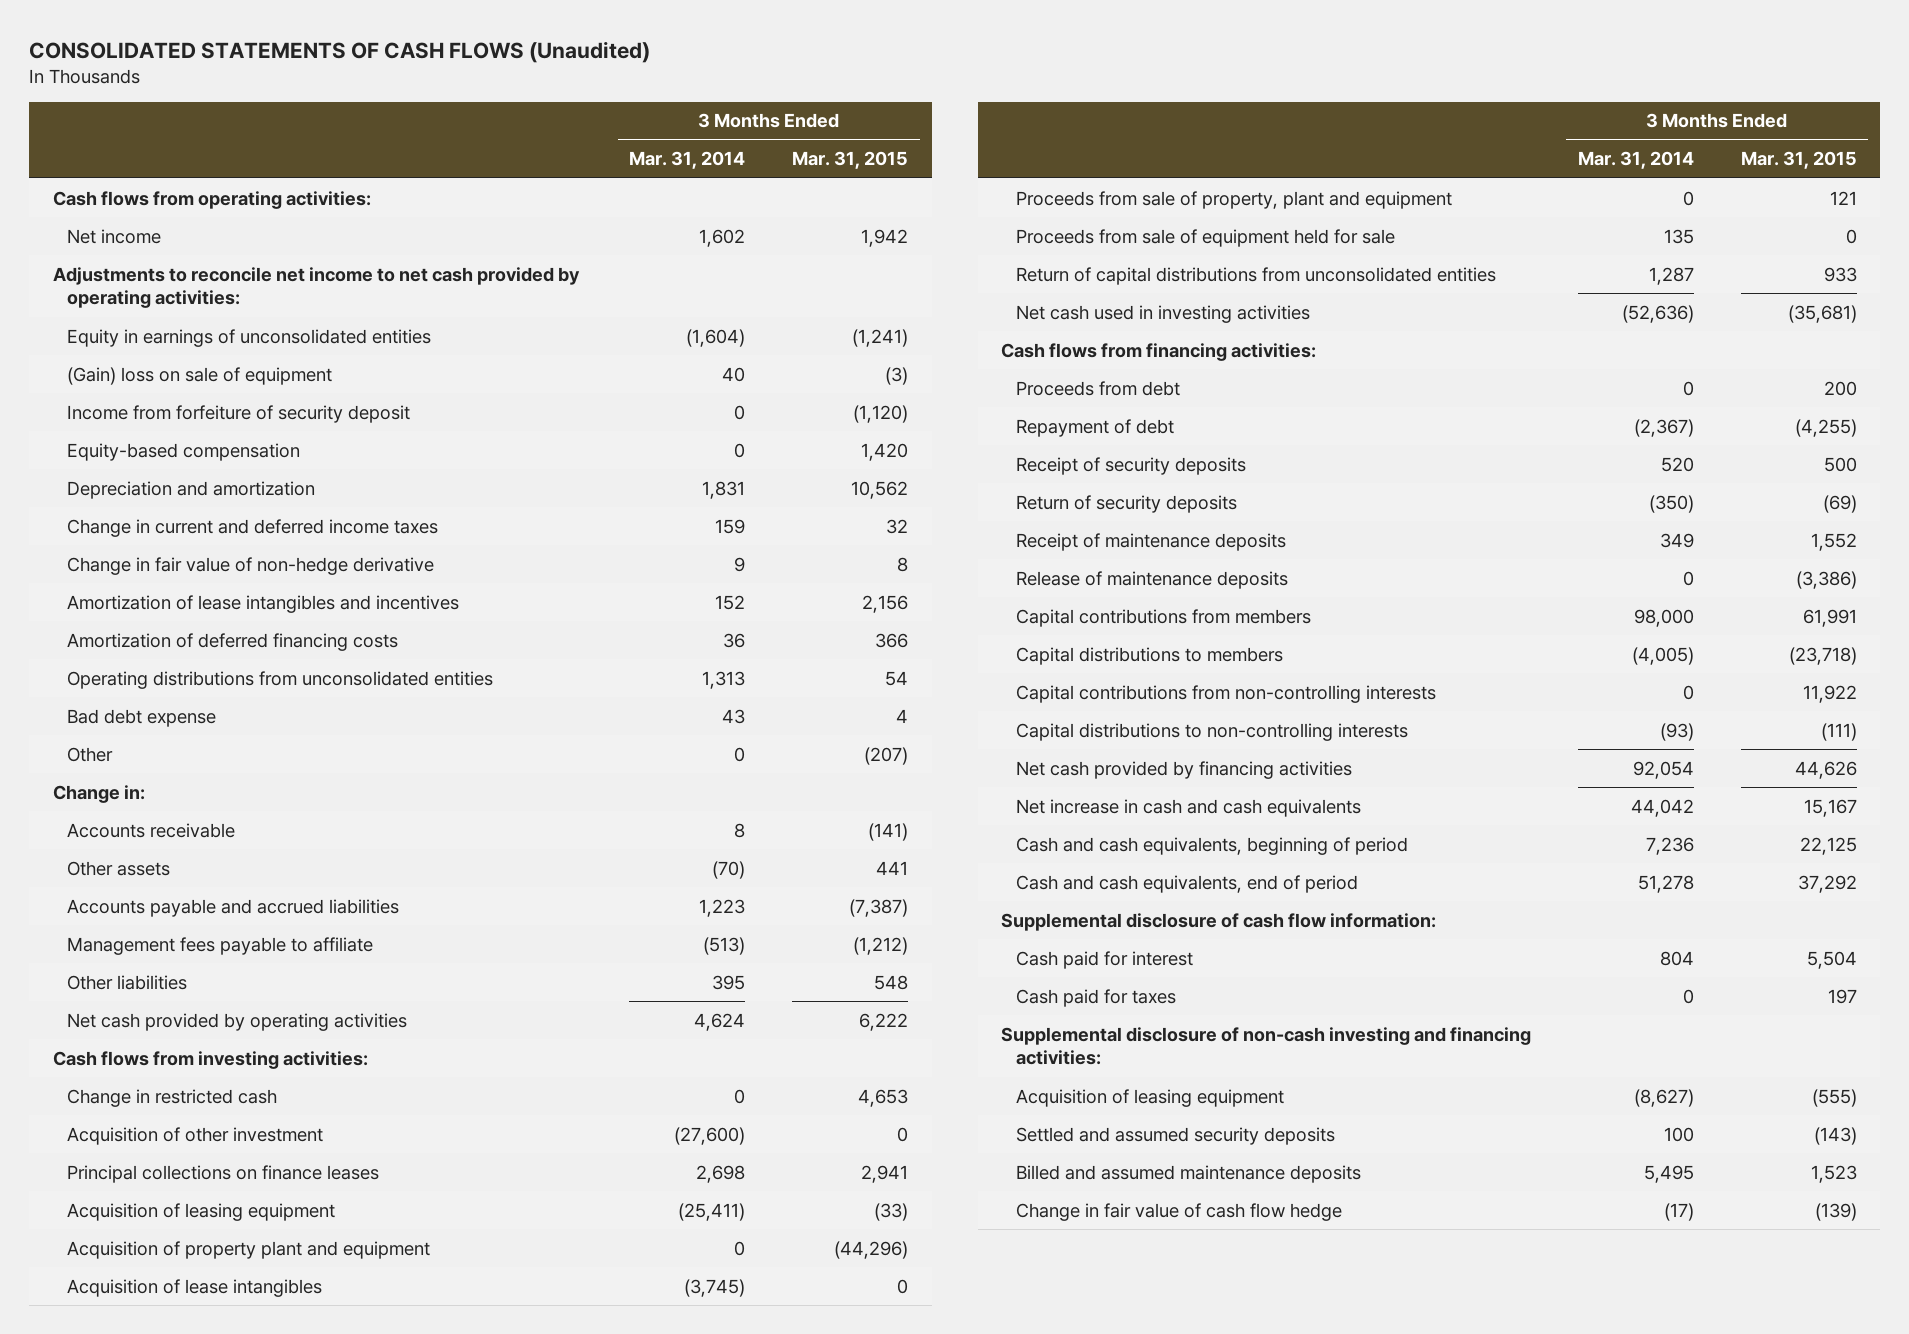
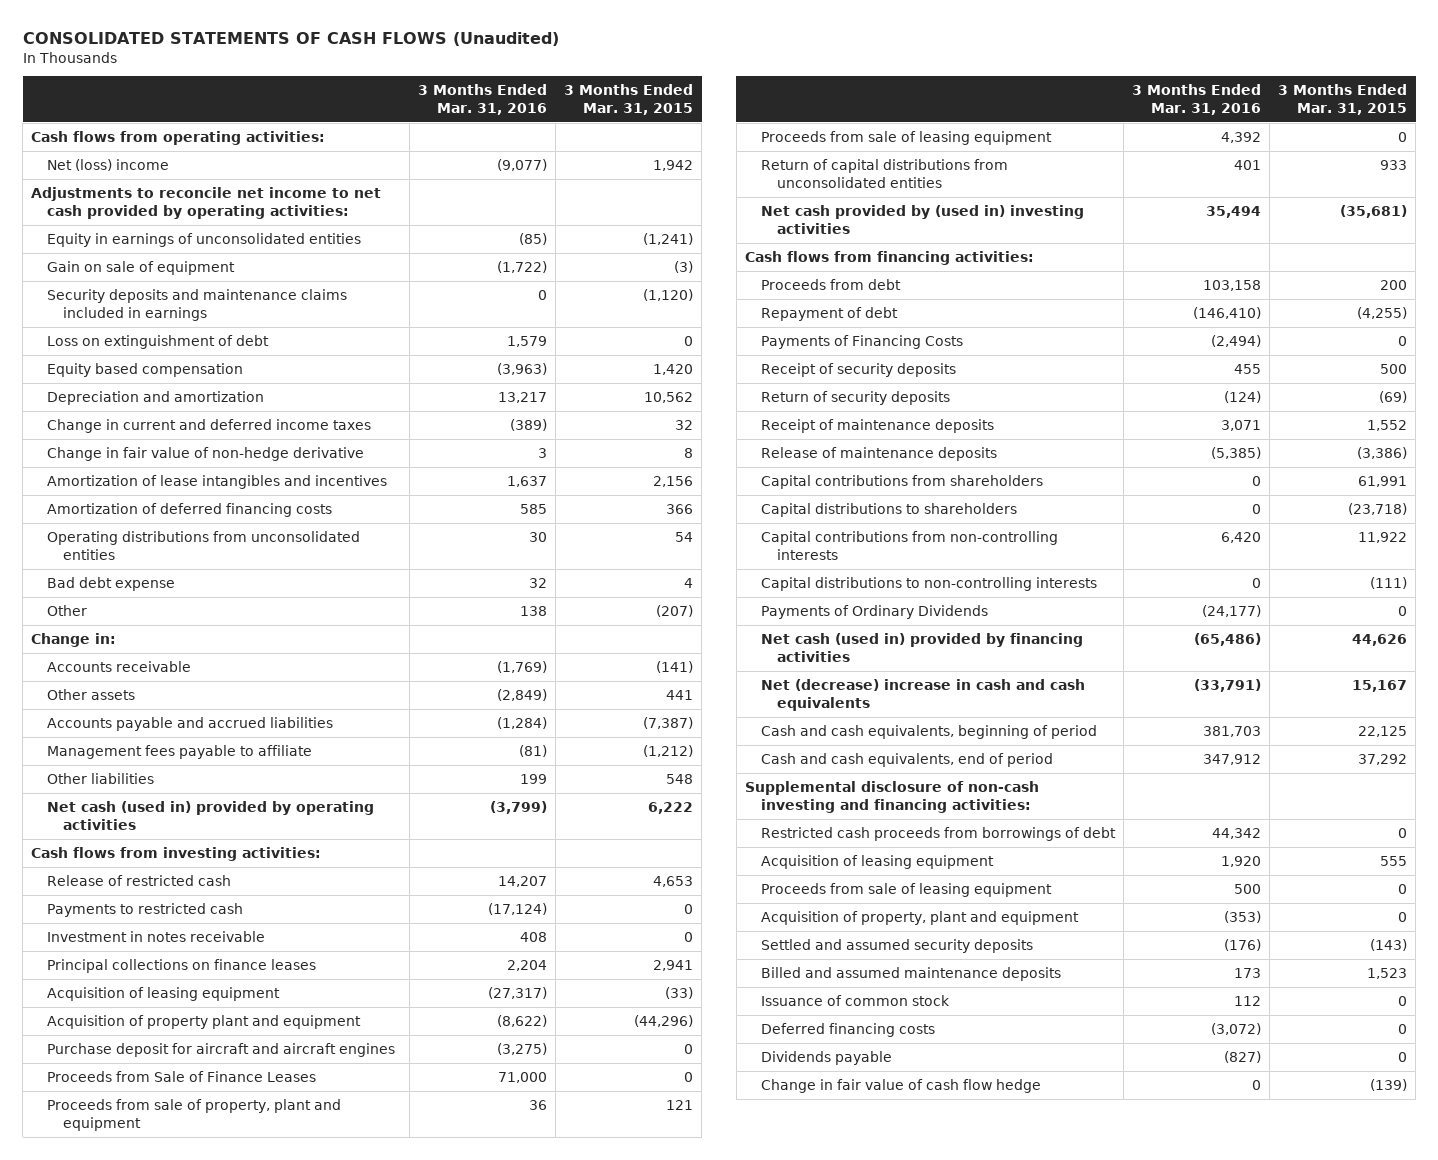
[629,151,746,170] Mar. 31, 2014 -> none
none -> [418,84,548,116] 3 Months Ended Mar. 31, 2016
[67,228,162,244] Net income -> [47,158,170,171] Net (loss) income
[67,366,333,385] (Gain) loss on sale of equipment -> [47,260,236,275] Gain on sale of equipment
[67,404,411,423] Income from forfeiture of security deposit -> [47,288,348,321] Security deposits and maintenance claims included in earnings
none -> [47,334,270,349] Loss on extinguishment of debt
[67,442,301,461] Equity-based compensation -> [47,362,244,377] Equity based compensation
[67,1012,408,1031] Net cash provided by operating activities -> [47,800,375,830] Net cash (used in) provided by operating activities
[67,1126,324,1145] Acquisition of other investment -> none
[67,1088,278,1107] Change in restricted cash -> [47,874,232,886] Release of restricted cash
none -> [47,902,244,917] Payments to restricted cash
none -> [47,930,266,942] Investment in notes receivable
[67,1278,323,1297] Acquisition of lease intangibles -> [47,1042,396,1057] Purchase deposit for aircraft and aircraft engines
none -> [47,1070,317,1082] Proceeds from Sale of Finance Leases
[1015,228,1395,247] Proceeds from sale of equipment held for sale -> [760,130,1052,145] Proceeds from sale of leasing equipment
[1015,304,1310,323] Net cash used in investing activities -> [760,204,1084,234] Net cash provided by (used in) investing activities
none -> [760,334,963,349] Payments of Financing Costs
[1015,608,1311,627] Capital contributions from members -> [760,474,1043,489] Capital contributions from shareholders
[1015,646,1283,665] Capital distributions to members -> [760,502,1017,517] Capital distributions to shareholders
none -> [760,604,988,619] Payments of Ordinary Dividends
[1015,760,1352,779] Net cash provided by financing activities -> [760,632,1083,662] Net cash (used in) provided by financing activities
[1015,798,1361,817] Net increase in cash and cash equivalents -> [760,678,1085,711] Net (decrease) increase in cash and cash equivalents
[1001,912,1437,931] Supplemental disclosure of cash flow information: -> none
[1015,950,1193,969] Cash paid for interest -> none
[1015,988,1176,1007] Cash paid for taxes -> none
none -> [760,826,1116,841] Restricted cash proceeds from borrowings of debt
[1811,1088,1857,1107] (555) -> [1380,855,1408,866] 555
none -> [760,882,1052,897] Proceeds from sale of leasing equipment
none -> [760,910,1079,925] Acquisition of property, plant and equipment
none -> [760,994,950,1006] Issuance of common stock
none -> [760,1022,935,1037] Deferred financing costs
none -> [760,1050,892,1065] Dividends payable

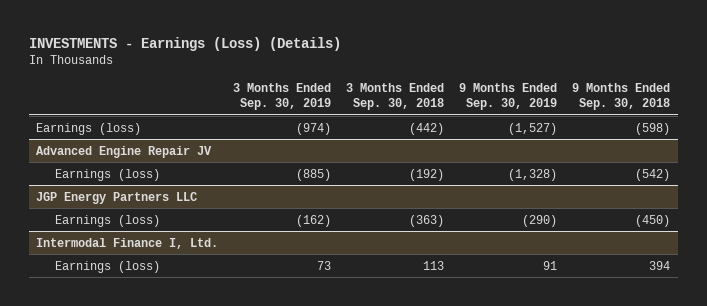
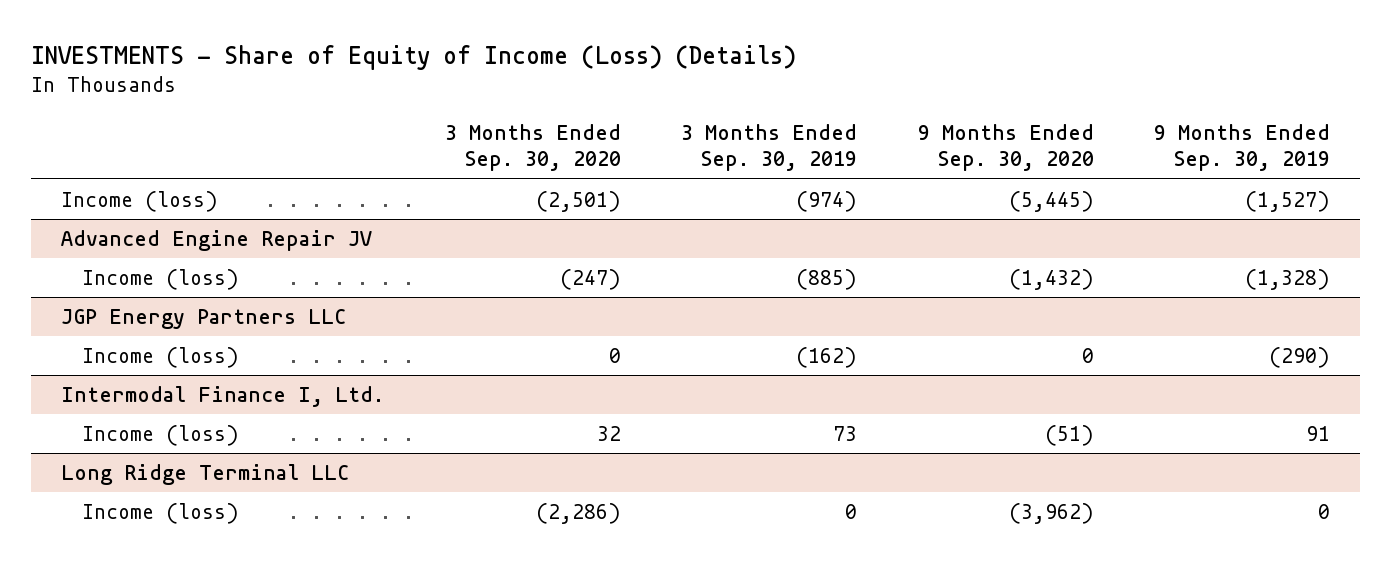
[28,36,341,51] INVESTMENTS - Earnings (Loss) (Details) -> [31,44,797,70] INVESTMENTS - Share of Equity of Income (Loss) (Details)
[346,82,445,110] 3 Months Ended Sep. 30, 2018 -> none
[572,82,671,110] 9 Months Ended Sep. 30, 2018 -> none
none -> [444,123,621,172] 3 Months Ended Sep. 30, 2020
none -> [917,123,1094,172] 9 Months Ended Sep. 30, 2020
[36,122,142,135] Earnings (loss) -> [61,190,219,212] Income (loss)
[54,168,160,181] Earnings (loss) -> [81,268,239,290] Income (loss)
[54,214,160,227] Earnings (loss) -> [81,346,239,368] Income (loss)
[54,260,160,273] Earnings (loss) -> [81,424,239,446] Income (loss)
none -> [61,463,350,485] Long Ridge Terminal LLC
none -> [81,502,239,524] Income (loss)

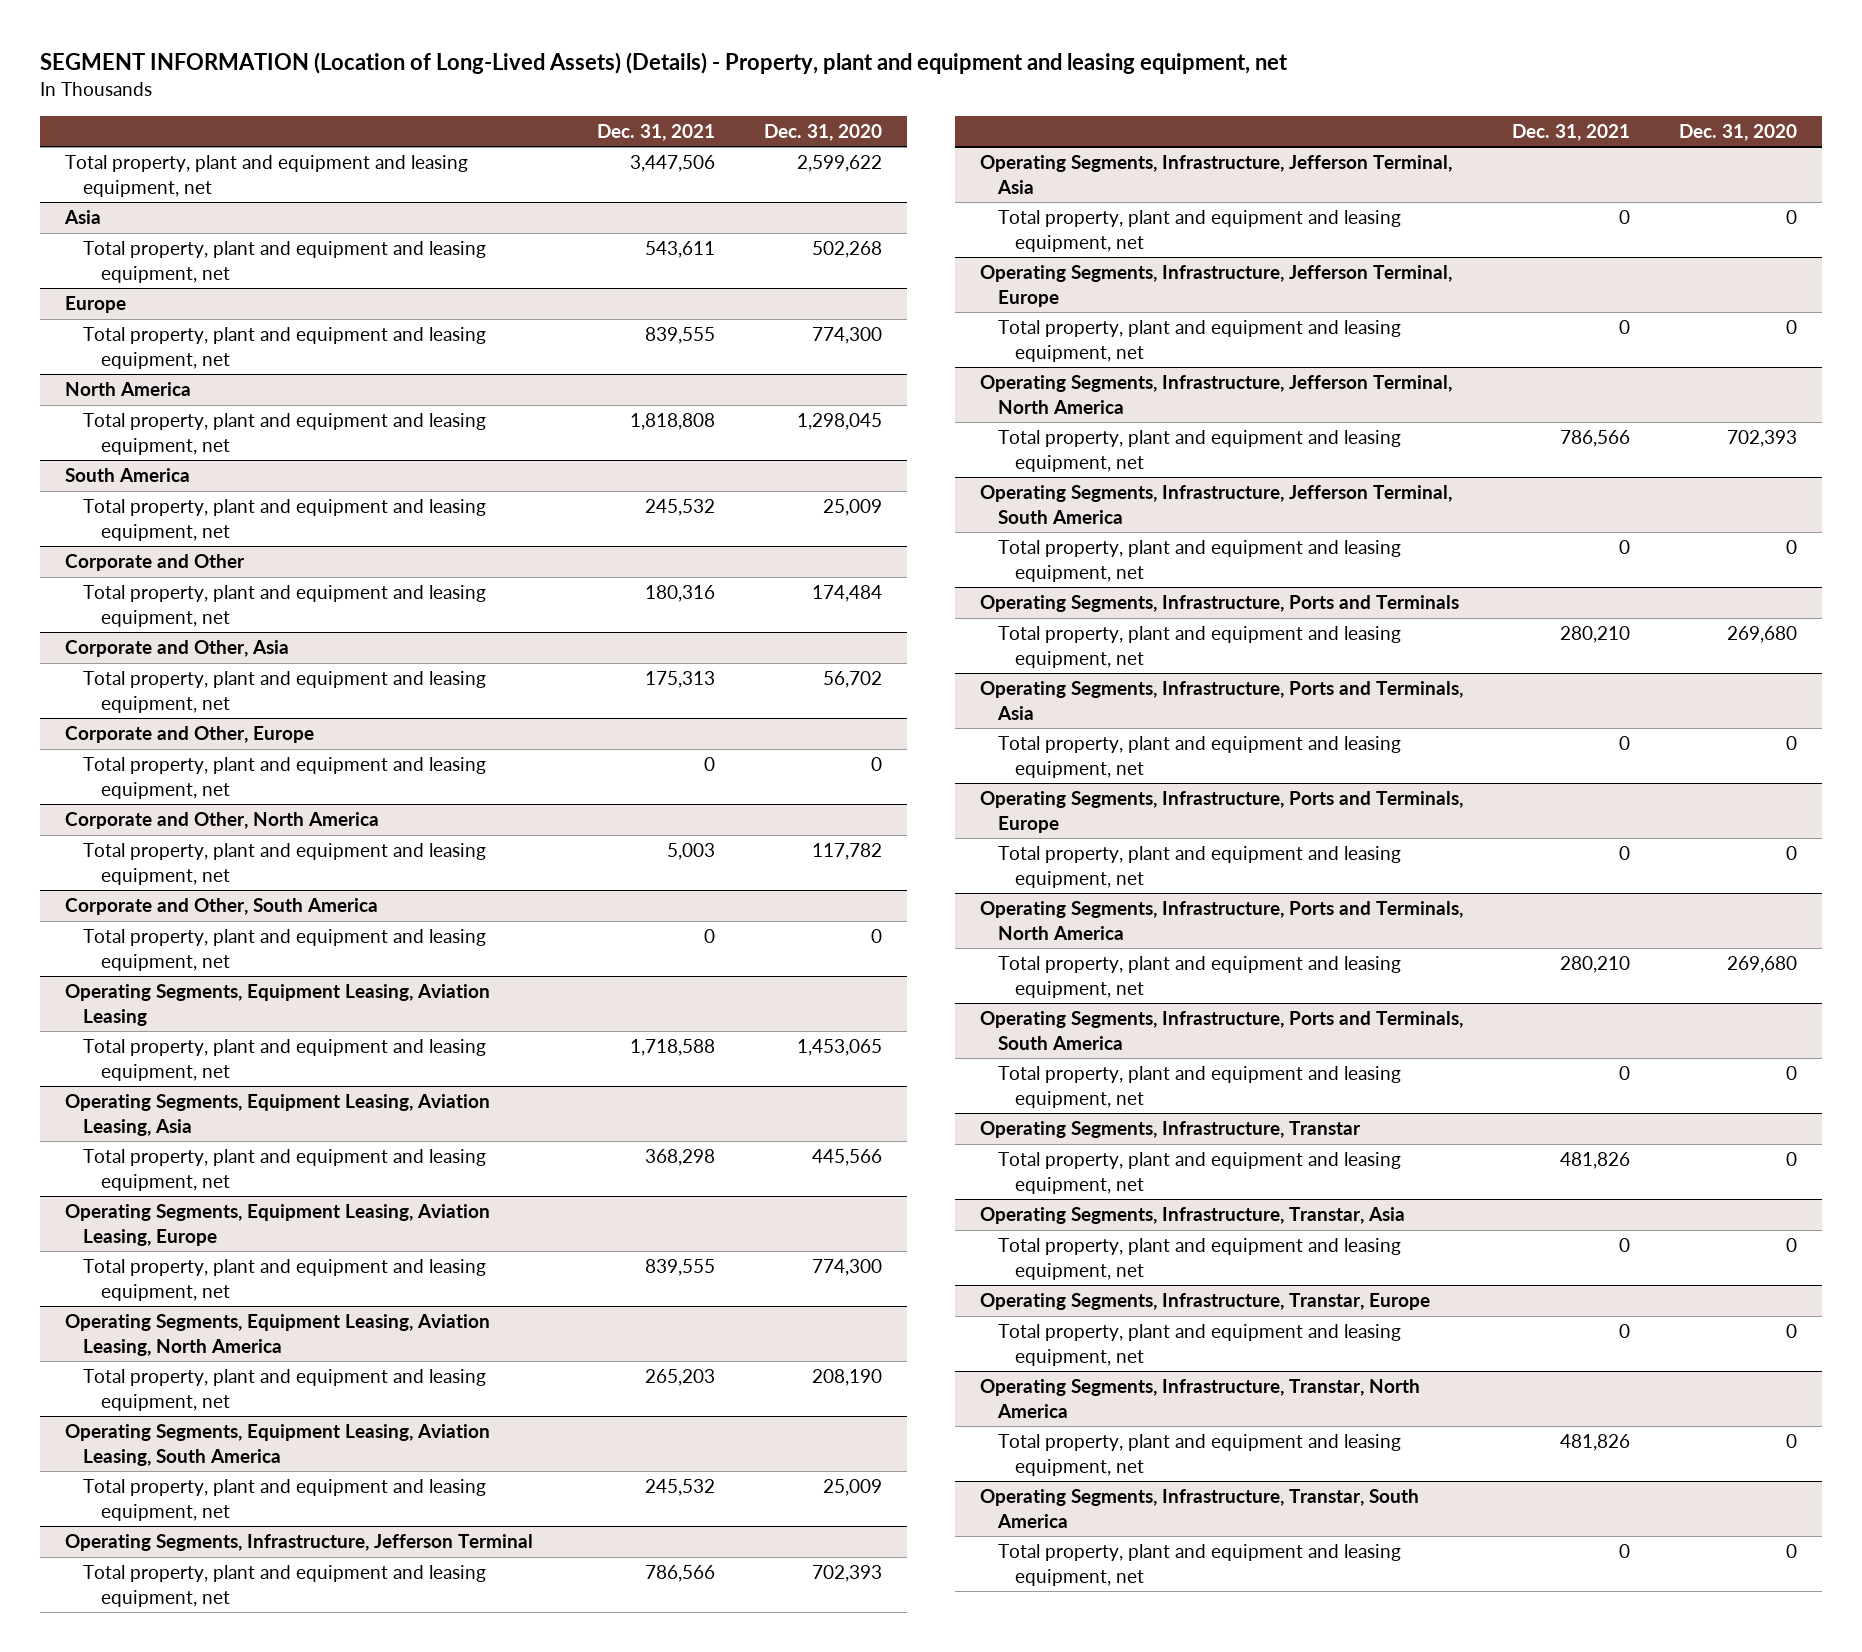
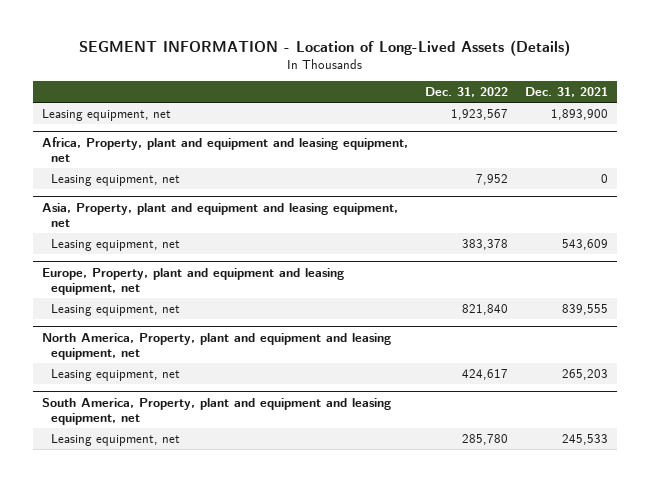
[40,52,1289,75] SEGMENT INFORMATION (Location of Long-Lived Assets) (Details) - Property, plant and equipment and leasing equipment, net -> [78,40,570,57] SEGMENT INFORMATION - Location of Long-Lived Assets (Details)
[764,123,883,141] Dec. 31, 2020 -> none
none -> [424,87,508,98] Dec. 31, 2022
[64,210,102,225] Asia -> none
[65,296,127,314] Europe -> none
[65,382,192,397] North America -> none
[65,468,191,483] South America -> none
[65,554,246,572] Corporate and Other -> none
[65,640,290,658] Corporate and Other, Asia -> none
[82,671,486,714] Total property, plant and equipment and leasing equipment, net -> none
[65,726,315,744] Corporate and Other, Europe -> none
[82,757,486,800] Total property, plant and equipment and leasing equipment, net -> none
[65,812,380,830] Corporate and Other, North America -> none
[82,843,486,886] Total property, plant and equipment and leasing equipment, net -> none
[65,898,379,916] Corporate and Other, South America -> none
[82,929,486,972] Total property, plant and equipment and leasing equipment, net -> none
[65,984,491,1027] Operating Segments, Equipment Leasing, Aviation Leasing -> none
[82,1039,486,1082] Total property, plant and equipment and leasing equipment, net -> none
[65,1094,491,1137] Operating Segments, Equipment Leasing, Aviation Leasing, Asia -> none
[82,1149,486,1192] Total property, plant and equipment and leasing equipment, net -> none
[65,1204,491,1247] Operating Segments, Equipment Leasing, Aviation Leasing, Europe -> none
[82,1259,486,1302] Total property, plant and equipment and leasing equipment, net -> none
[65,1314,491,1357] Operating Segments, Equipment Leasing, Aviation Leasing, North America -> none
[82,1369,486,1412] Total property, plant and equipment and leasing equipment, net -> none
[65,1424,491,1467] Operating Segments, Equipment Leasing, Aviation Leasing, South America -> none
[82,1479,486,1522] Total property, plant and equipment and leasing equipment, net -> none
[65,1534,534,1552] Operating Segments, Infrastructure, Jefferson Terminal -> none
[82,1565,486,1608] Total property, plant and equipment and leasing equipment, net -> none
[979,155,1452,195] Operating Segments, Infrastructure, Jefferson Terminal, Asia -> none
[997,210,1401,253] Total property, plant and equipment and leasing equipment, net -> none
[979,265,1452,308] Operating Segments, Infrastructure, Jefferson Terminal, Europe -> none
[997,320,1401,363] Total property, plant and equipment and leasing equipment, net -> none
[979,375,1452,415] Operating Segments, Infrastructure, Jefferson Terminal, North America -> none
[997,430,1401,473] Total property, plant and equipment and leasing equipment, net -> none
[979,485,1452,525] Operating Segments, Infrastructure, Jefferson Terminal, South America -> none
[997,540,1401,583] Total property, plant and equipment and leasing equipment, net -> none
[979,595,1459,613] Operating Segments, Infrastructure, Ports and Terminals -> none
[997,626,1401,669] Total property, plant and equipment and leasing equipment, net -> none
[979,681,1463,721] Operating Segments, Infrastructure, Ports and Terminals, Asia -> none
[997,736,1401,779] Total property, plant and equipment and leasing equipment, net -> none
[979,791,1463,834] Operating Segments, Infrastructure, Ports and Terminals, Europe -> none
[997,846,1401,889] Total property, plant and equipment and leasing equipment, net -> none
[979,901,1463,941] Operating Segments, Infrastructure, Ports and Terminals, North America -> none
[997,956,1401,999] Total property, plant and equipment and leasing equipment, net -> none
[979,1011,1463,1051] Operating Segments, Infrastructure, Ports and Terminals, South America -> none
[997,1066,1401,1109] Total property, plant and equipment and leasing equipment, net -> none
[979,1121,1361,1139] Operating Segments, Infrastructure, Transtar -> none
[997,1152,1401,1195] Total property, plant and equipment and leasing equipment, net -> none
[979,1207,1405,1225] Operating Segments, Infrastructure, Transtar, Asia -> none
[997,1238,1401,1281] Total property, plant and equipment and leasing equipment, net -> none
[979,1293,1430,1311] Operating Segments, Infrastructure, Transtar, Europe -> none
[997,1324,1401,1367] Total property, plant and equipment and leasing equipment, net -> none
[979,1379,1420,1419] Operating Segments, Infrastructure, Transtar, North America -> none
[997,1434,1401,1477] Total property, plant and equipment and leasing equipment, net -> none
[979,1489,1419,1529] Operating Segments, Infrastructure, Transtar, South America -> none
[997,1544,1401,1587] Total property, plant and equipment and leasing equipment, net -> none
[65,155,469,198] Total property, plant and equipment and leasing equipment, net -> [41,108,171,121] Leasing equipment, net
[630,155,716,173] 3,447,506 -> [551,108,609,120] 1,893,900
none -> [41,136,408,162] Africa, Property, plant and equipment and leasing equipment, net
[82,241,486,284] Total property, plant and equipment and leasing equipment, net -> [50,173,180,186] Leasing equipment, net
[645,241,716,259] 543,611 -> [601,173,609,183] 0
none -> [41,202,398,227] Asia, Property, plant and equipment and leasing equipment, net
[82,327,486,370] Total property, plant and equipment and leasing equipment, net -> [50,238,180,251] Leasing equipment, net
[645,327,716,345] 839,555 -> [562,238,609,250] 543,609
none -> [41,267,344,295] Europe, Property, plant and equipment and leasing equipment, net
[82,413,486,456] Total property, plant and equipment and leasing equipment, net -> [50,303,180,316] Leasing equipment, net
[630,413,716,431] 1,818,808 -> [562,303,609,315] 839,555
none -> [41,332,391,360] North America, Property, plant and equipment and leasing equipment, net
[82,499,486,542] Total property, plant and equipment and leasing equipment, net -> [50,368,180,381] Leasing equipment, net
[645,499,716,517] 245,532 -> [562,368,609,380] 265,203
none -> [41,397,391,425] South America, Property, plant and equipment and leasing equipment, net
[82,585,486,628] Total property, plant and equipment and leasing equipment, net -> [50,433,180,446] Leasing equipment, net
[645,585,716,603] 180,316 -> [562,433,609,445] 245,533

